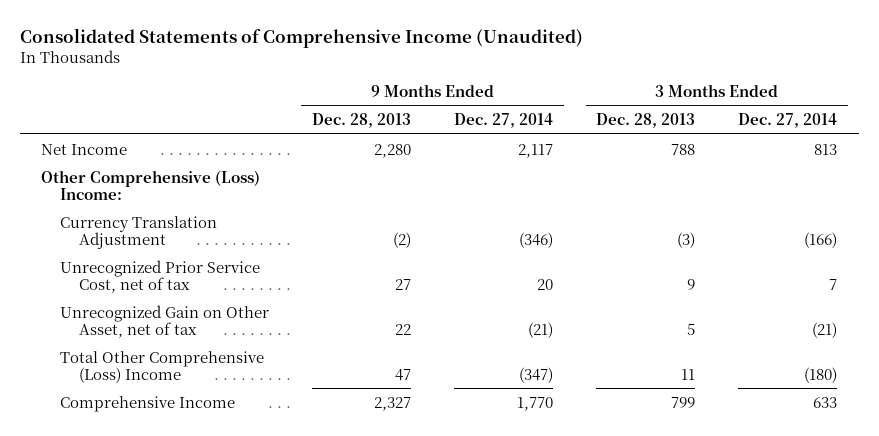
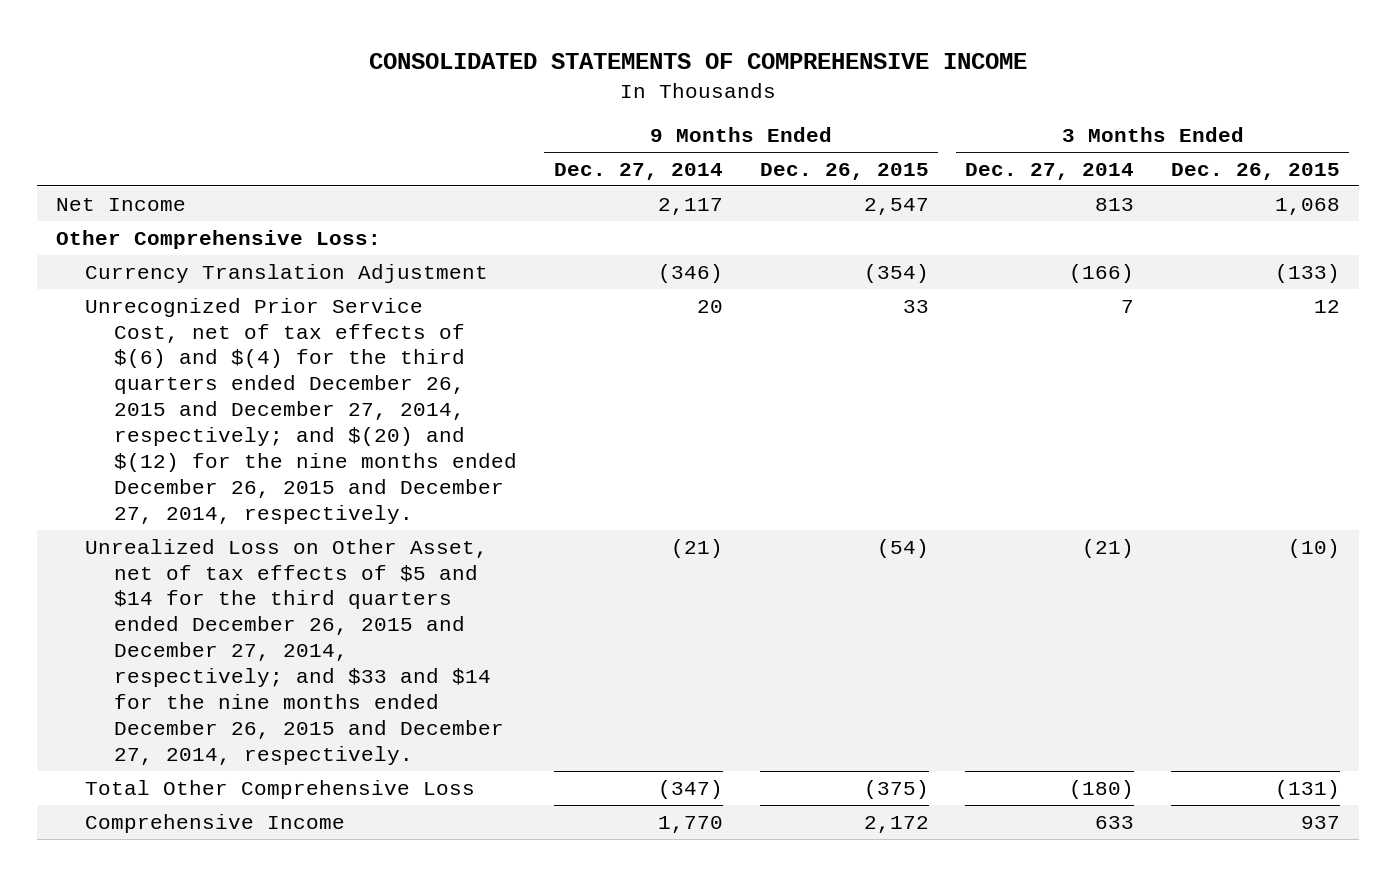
[19,27,583,48] Consolidated Statements of Comprehensive Income (Unaudited) -> [368,53,1027,70] CONSOLIDATED STATEMENTS OF COMPREHENSIVE INCOME
[312,113,412,129] Dec. 28, 2013 -> none
[596,113,696,129] Dec. 28, 2013 -> none
none -> [759,162,929,180] Dec. 26, 2015
none -> [1171,162,1341,180] Dec. 26, 2015
[41,169,261,200] Other Comprehensive (Loss) Income: -> [55,229,381,249] Other Comprehensive Loss:
[60,259,261,293] Unrecognized Prior Service Cost, net of tax -> [84,297,517,524] Unrecognized Prior Service Cost, net of tax effects of $(6) and $(4) for the third quarters ended December 26, 2015 and December 27, 2014, respectively; and $(20) and $(12) for the nine months ended December 26, 2015 and December 27, 2014, respectively.
[60,304,270,338] Unrecognized Gain on Other Asset, net of tax -> [84,538,504,765] Unrealized Loss on Other Asset, net of tax effects of $5 and $14 for the third quarters ended December 26, 2015 and December 27, 2014, respectively; and $33 and $14 for the nine months ended December 26, 2015 and December 27, 2014, respectively.
[60,350,265,383] Total Other Comprehensive (Loss) Income -> [84,779,475,799] Total Other Comprehensive Loss

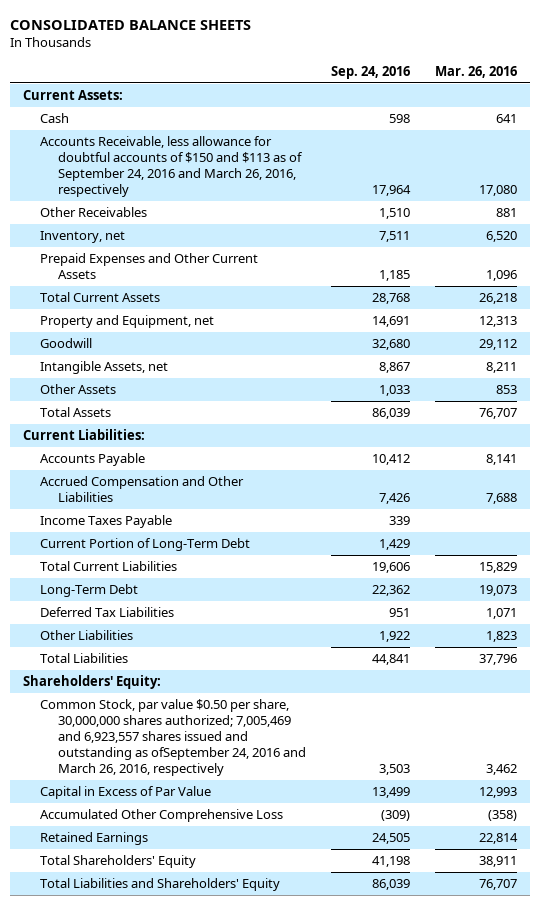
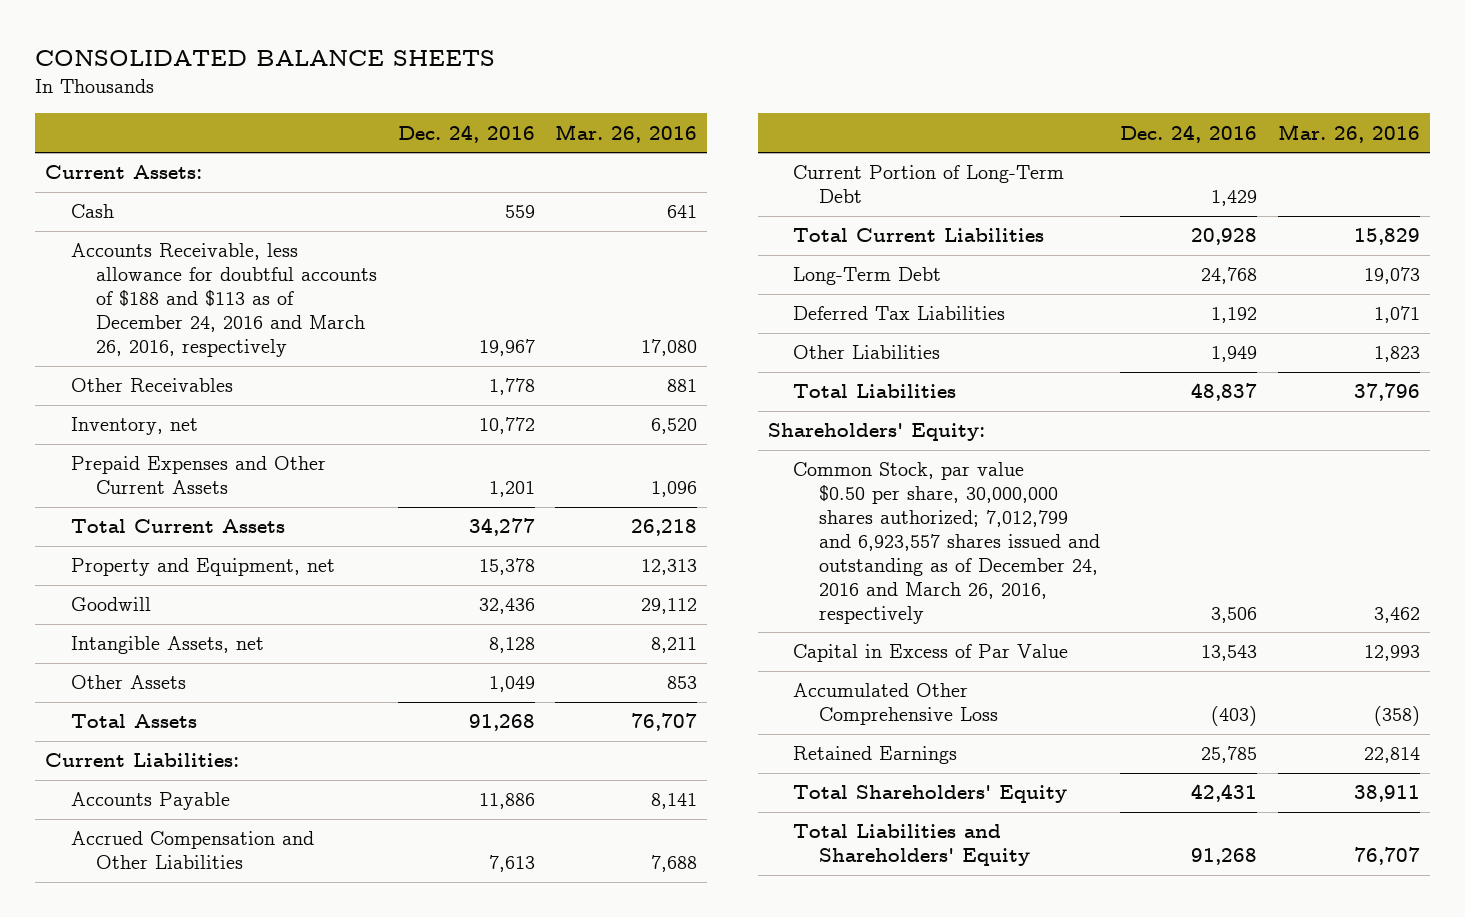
[331,66,411,80] Sep. 24, 2016 -> none
none -> [397,124,535,143] Dec. 24, 2016
[40,135,303,198] Accounts Receivable, less allowance for doubtful accounts of $150 and $113 as of September 24, 2016 and March 26, 2016, respectively -> [70,243,378,358] Accounts Receivable, less allowance for doubtful accounts of $188 and $113 as of December 24, 2016 and March 26, 2016, respectively
[40,514,173,528] Income Taxes Payable -> none
[40,698,306,777] Common Stock, par value $0.50 per share, 30,000,000 shares authorized; 7,005,469 and 6,923,557 shares issued and outstanding as ofSeptember 24, 2016 and March 26, 2016, respectively -> [793,462,1100,624] Common Stock, par value $0.50 per share, 30,000,000 shares authorized; 7,012,799 and 6,923,557 shares issued and outstanding as of December 24, 2016 and March 26, 2016, respectively

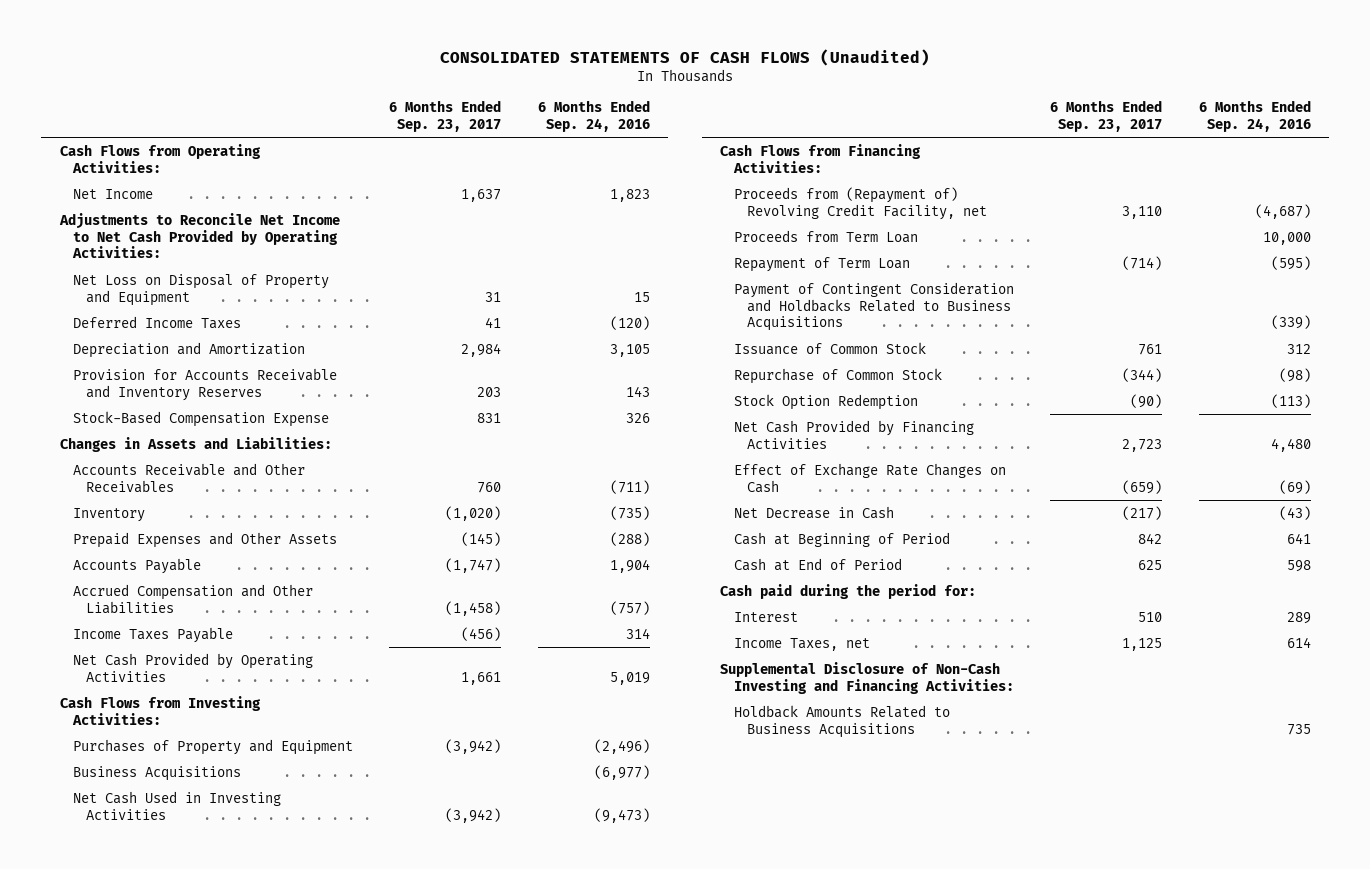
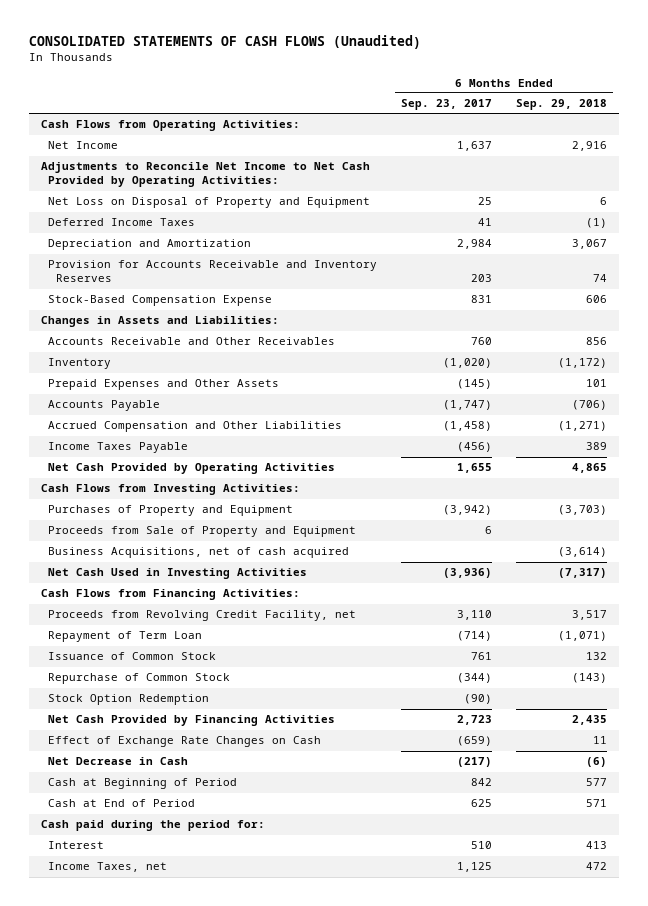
[537,100,650,133] 6 Months Ended Sep. 24, 2016 -> none
none -> [516,99,608,111] Sep. 29, 2018
[485,291,502,302] 31 -> [478,197,493,206] 25
[461,671,502,685] 1,661 -> [457,463,493,474] 1,655
none -> [48,526,357,538] Proceeds from Sale of Property and Equipment
[72,765,241,781] Business Acquisitions -> [48,547,350,559] Business Acquisitions, net of cash acquired
[445,807,502,823] (3,942) -> [443,568,493,579] (3,936)
[733,229,918,243] Proceeds from Term Loan -> none
[733,186,987,220] Proceeds from (Repayment of) Revolving Credit Facility, net -> [48,610,357,622] Proceeds from Revolving Credit Facility, net
[733,281,1014,332] Payment of Contingent Consideration and Holdbacks Related to Business Acquisitions -> none
[720,661,1014,694] Supplemental Disclosure of Non-Cash Investing and Financing Activities: -> none
[733,704,950,738] Holdback Amounts Related to Business Acquisitions -> none

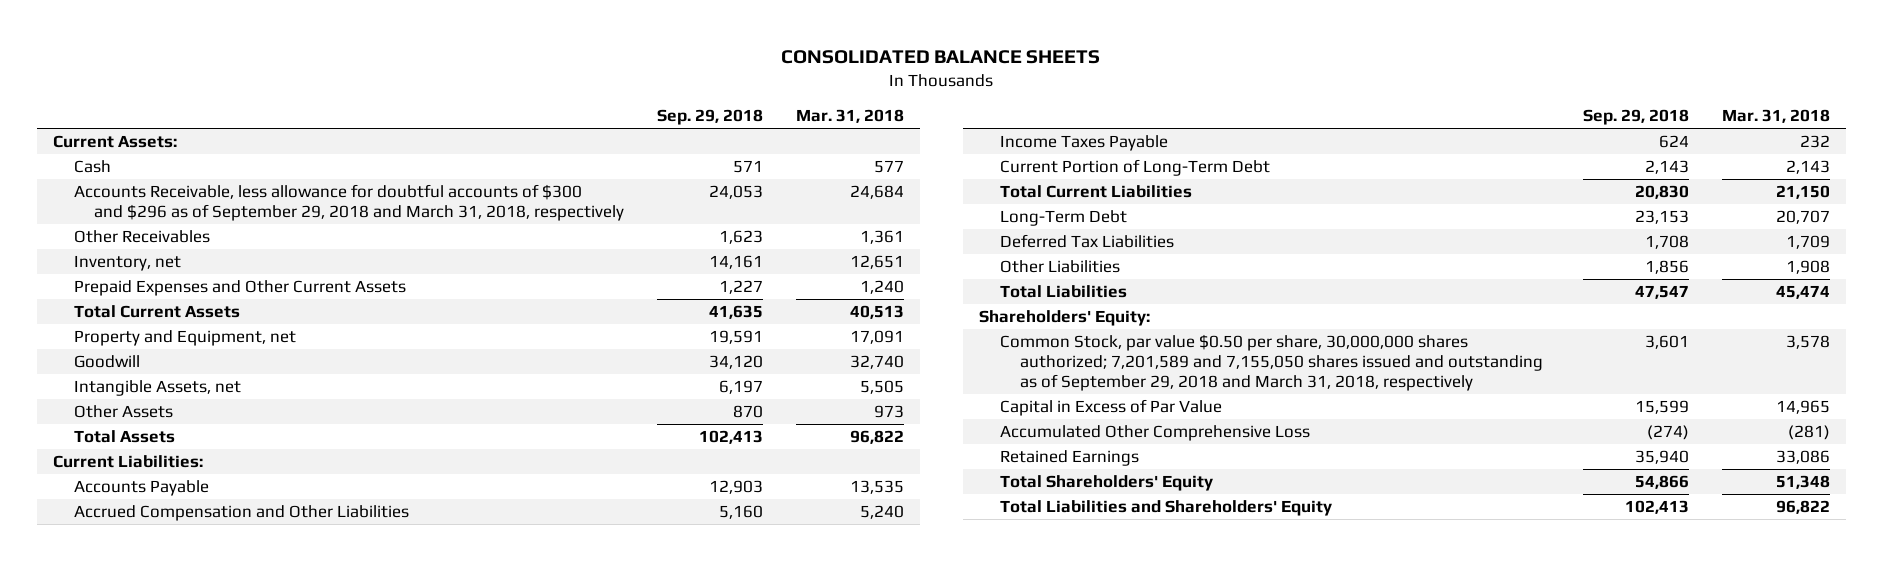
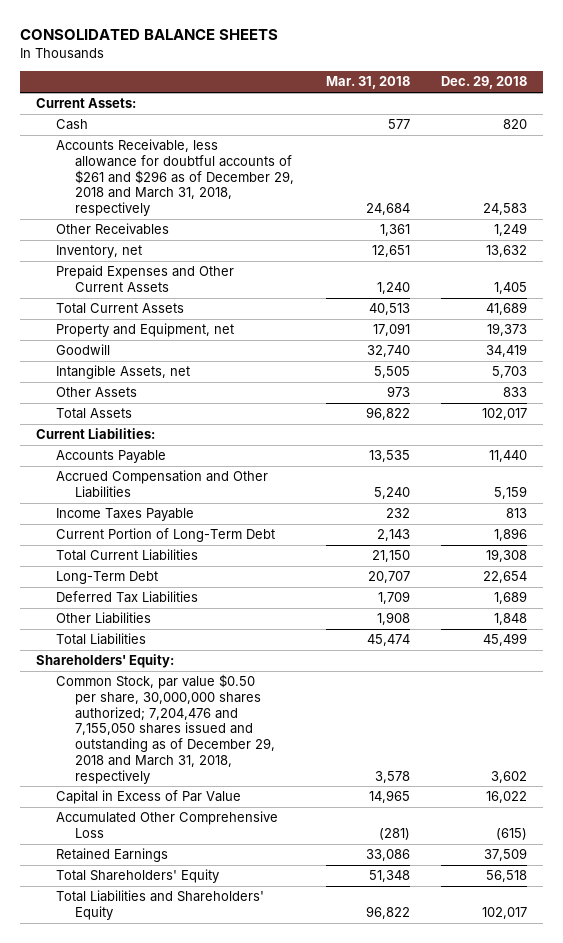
[657,109,764,126] Sep. 29, 2018 -> none
none -> [441,76,528,90] Dec. 29, 2018
[73,183,625,221] Accounts Receivable, less allowance for doubtful accounts of $300 and $296 as of September 29, 2018 and March 31, 2018, respectively -> [55,139,295,217] Accounts Receivable, less allowance for doubtful accounts of $261 and $296 as of December 29, 2018 and March 31, 2018, respectively
[999,333,1544,391] Common Stock, par value $0.50 per share, 30,000,000 shares authorized; 7,201,589 and 7,155,050 shares issued and outstanding as of September 29, 2018 and March 31, 2018, respectively -> [55,674,276,784] Common Stock, par value $0.50 per share, 30,000,000 shares authorized; 7,204,476 and 7,155,050 shares issued and outstanding as of December 29, 2018 and March 31, 2018, respectively

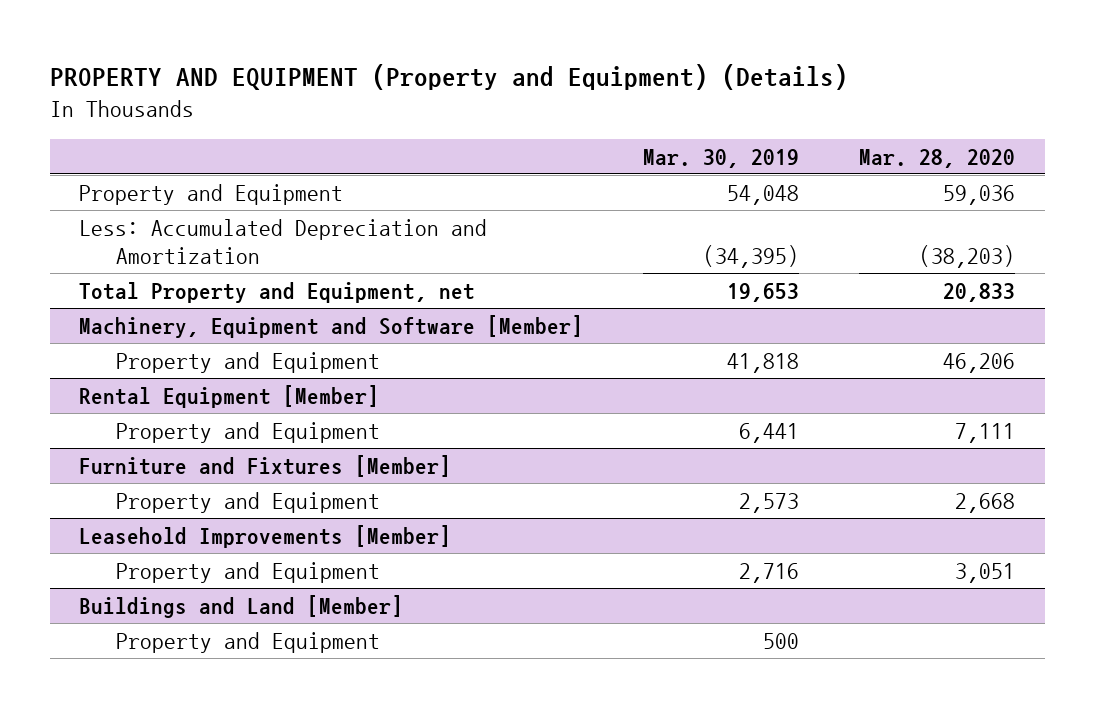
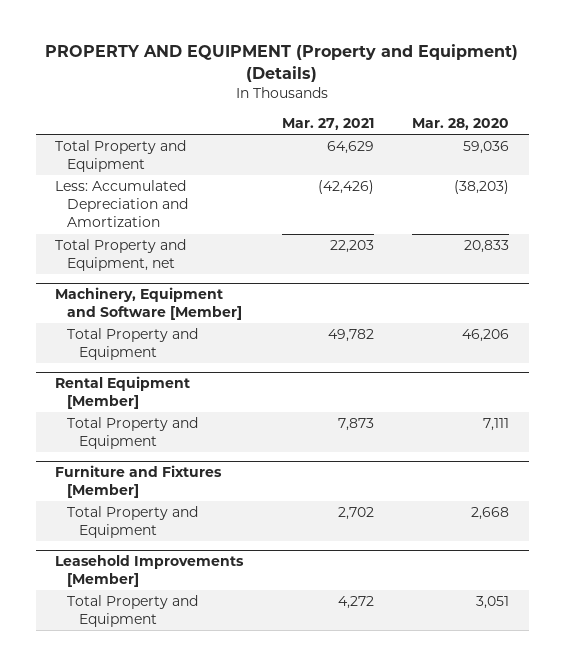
[643,148,800,168] Mar. 30, 2019 -> none
none -> [281,118,374,131] Mar. 27, 2021
[79,183,344,205] Property and Equipment -> [54,139,186,173] Total Property and Equipment
[115,351,380,373] Property and Equipment -> [66,327,198,361] Total Property and Equipment
[115,421,380,443] Property and Equipment -> [66,416,198,450] Total Property and Equipment
[115,491,380,513] Property and Equipment -> [66,505,198,539] Total Property and Equipment
[79,594,404,618] Buildings and Land [Member] -> none
[115,631,380,653] Property and Equipment -> none
[115,561,380,583] Property and Equipment -> [66,594,198,628] Total Property and Equipment

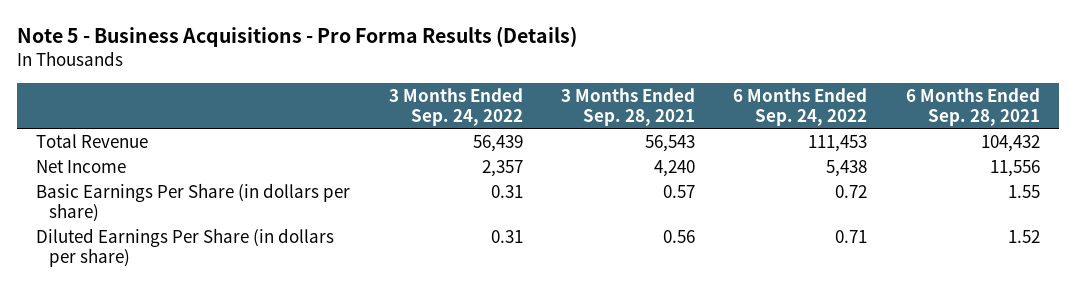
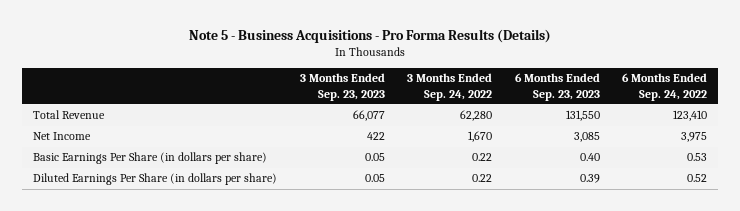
[561,88,696,127] 3 Months Ended Sep. 28, 2021 -> none
[905,88,1040,127] 6 Months Ended Sep. 28, 2021 -> none
none -> [299,73,385,101] 3 Months Ended Sep. 23, 2023
none -> [514,73,600,101] 6 Months Ended Sep. 23, 2023
[472,134,523,152] 56,439 -> [460,110,493,122] 62,280
[808,134,868,152] 111,453 -> [673,110,708,122] 123,410
[481,159,523,177] 2,357 -> [468,131,493,143] 1,670
[826,159,868,177] 5,438 -> [681,132,708,143] 3,975
[490,184,523,198] 0.31 -> [472,153,493,162] 0.22
[835,184,868,198] 0.72 -> [687,153,708,162] 0.53
[490,229,523,243] 0.31 -> [472,174,493,183] 0.22
[835,229,868,243] 0.71 -> [687,174,708,183] 0.52

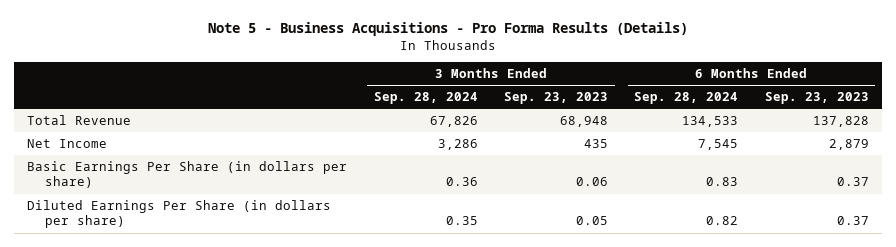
[407,73,493,101] 3 Months Ended Sep. 24, 2022 -> none
[622,73,708,101] 6 Months Ended Sep. 24, 2022 -> none
none -> [373,92,478,105] Sep. 28, 2024
none -> [634,92,739,105] Sep. 28, 2024
[352,110,385,122] 66,077 -> [559,115,608,127] 68,948
[565,110,600,122] 131,550 -> [812,115,869,127] 137,828
[366,132,385,141] 422 -> [583,138,608,148] 435
[573,132,600,143] 3,085 -> [828,138,869,150] 2,879
[364,153,385,162] 0.05 -> [575,177,608,187] 0.06
[579,153,600,162] 0.40 -> [836,177,869,187] 0.37
[579,174,600,184] 0.39 -> [836,216,869,226] 0.37

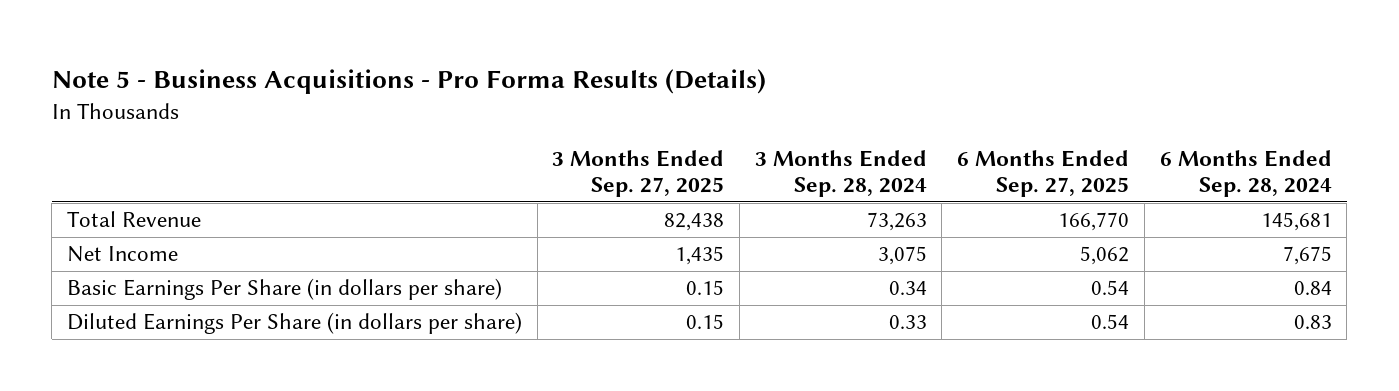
[503,92,608,105] Sep. 23, 2023 -> none
[764,92,869,105] Sep. 23, 2023 -> none
none -> [552,149,725,198] 3 Months Ended Sep. 27, 2025
none -> [957,149,1130,198] 6 Months Ended Sep. 27, 2025
[429,115,478,127] 67,826 -> [866,212,927,232] 73,263
[682,115,739,127] 134,533 -> [1260,212,1332,232] 145,681
[437,138,478,150] 3,286 -> [877,246,927,266] 3,075
[698,138,739,150] 7,545 -> [1282,246,1332,266] 7,675
[445,177,478,187] 0.36 -> [888,281,927,296] 0.34
[706,177,739,187] 0.83 -> [1293,281,1332,296] 0.84
[445,216,478,226] 0.35 -> [888,315,927,330] 0.33
[706,216,739,226] 0.82 -> [1293,315,1332,330] 0.83

